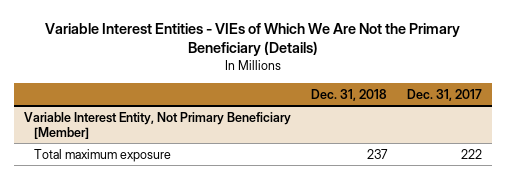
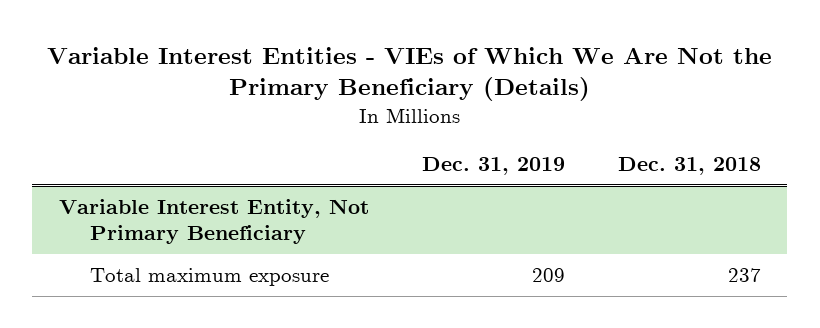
[407,88,483,101] Dec. 31, 2017 -> none
none -> [421,156,565,175] Dec. 31, 2019
[24,111,292,139] Variable Interest Entity, Not Primary Beneficiary [Member] -> [58,198,369,244] Variable Interest Entity, Not Primary Beneficiary

